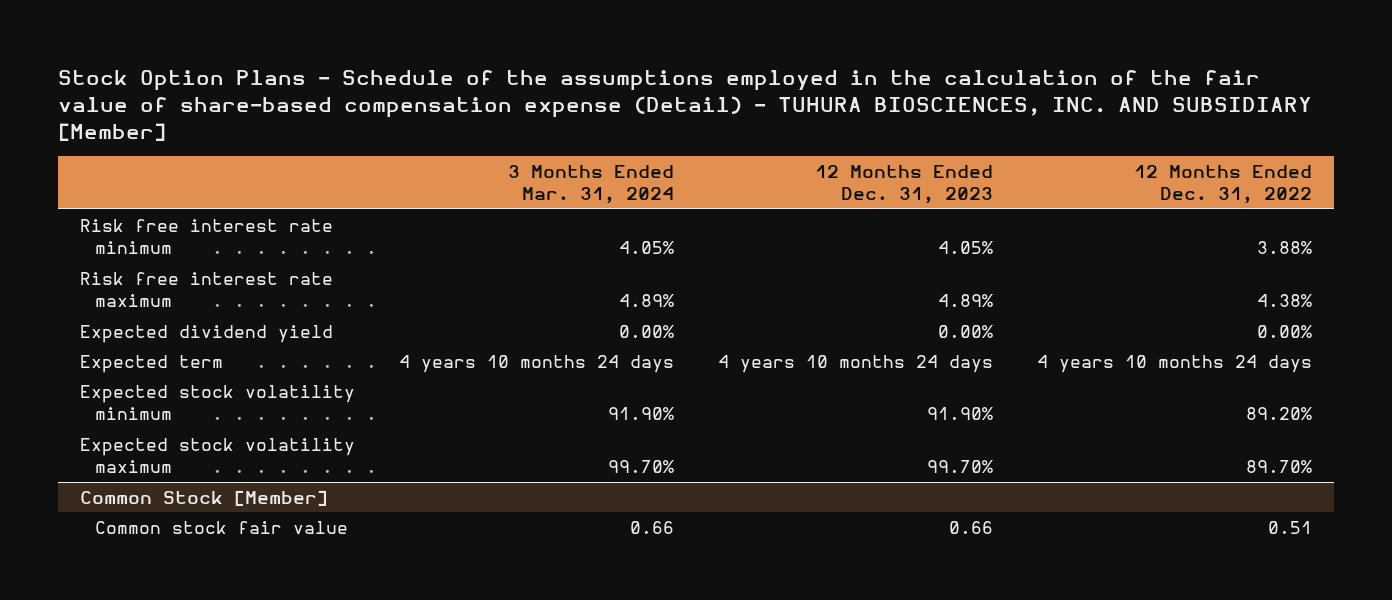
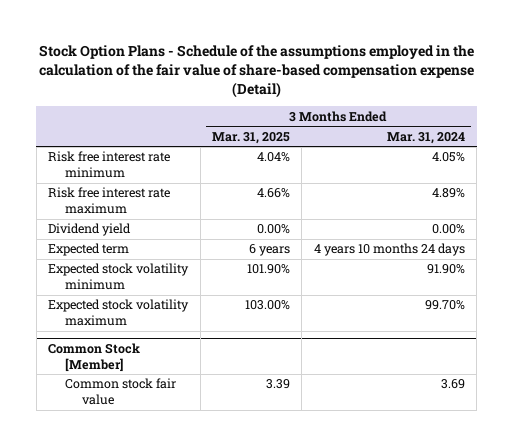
[58,70,1313,141] Stock Option Plans - Schedule of the assumptions employed in the calculation of the fair value of share-based compensation expense (Detail) - TUHURA BIOSCIENCES, INC. AND SUBSIDIARY [Member] -> [38,44,474,99] Stock Option Plans - Schedule of the assumptions employed in the calculation of the fair value of share-based compensation expense (Detail)
[814,165,993,205] 12 Months Ended Dec. 31, 2023 -> none
[1133,165,1312,205] 12 Months Ended Dec. 31, 2022 -> none
none -> [212,131,291,144] Mar. 31, 2025
[80,324,334,343] Expected dividend yield -> [48,223,132,237] Dividend yield
[629,520,674,534] 0.66 -> [440,379,465,390] 3.69

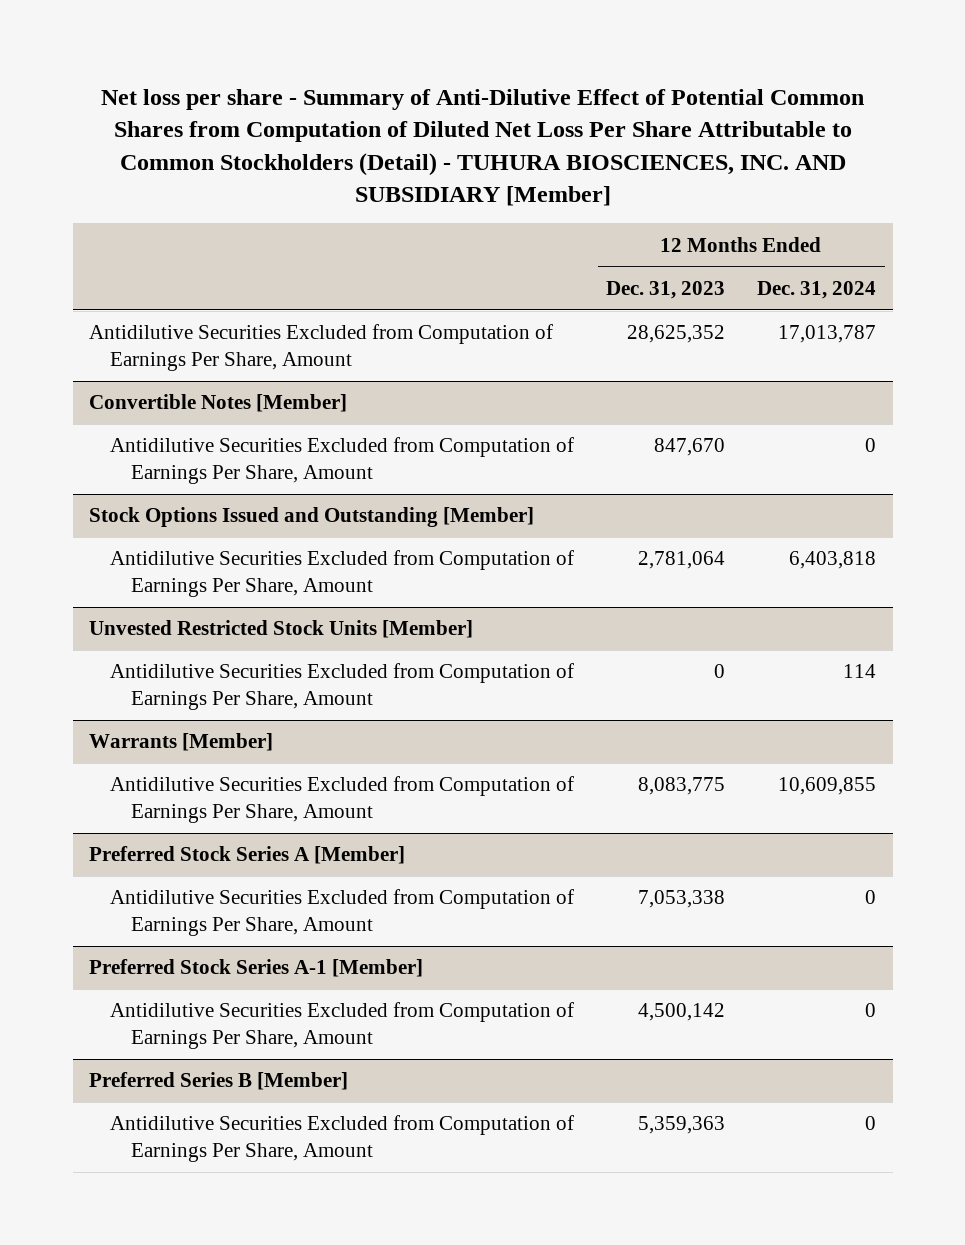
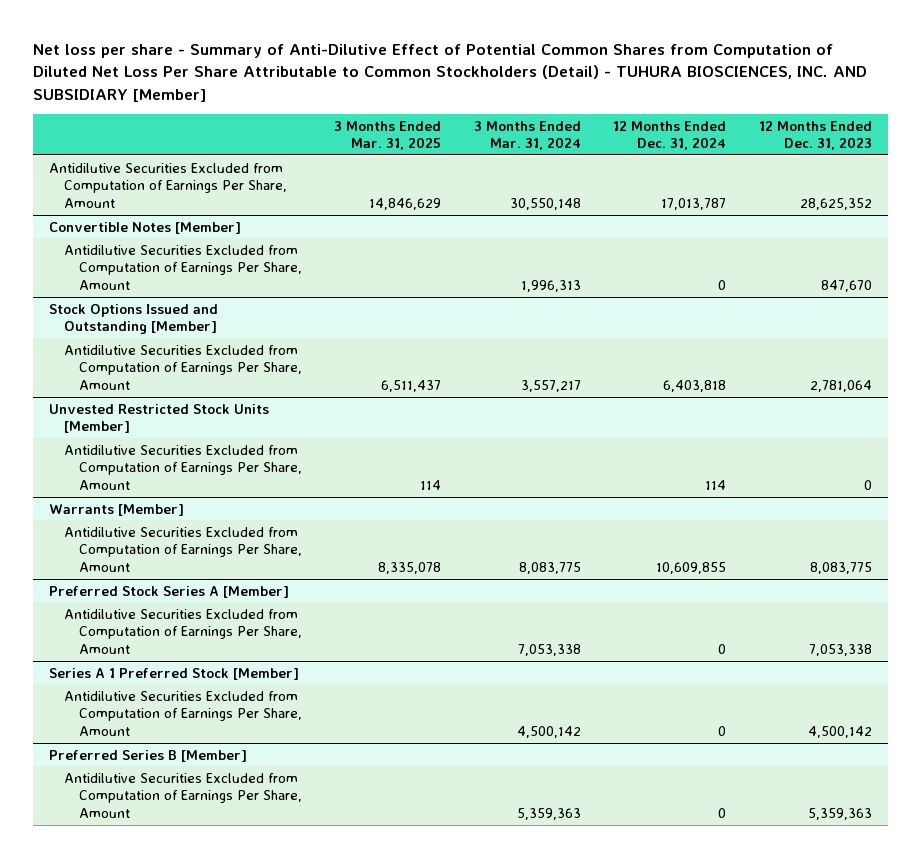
none -> [334,120,442,151] 3 Months Ended Mar. 31, 2025
none -> [473,120,581,151] 3 Months Ended Mar. 31, 2024
[88,959,423,978] Preferred Stock Series A-1 [Member] -> [49,667,300,680] Series A 1 Preferred Stock [Member]

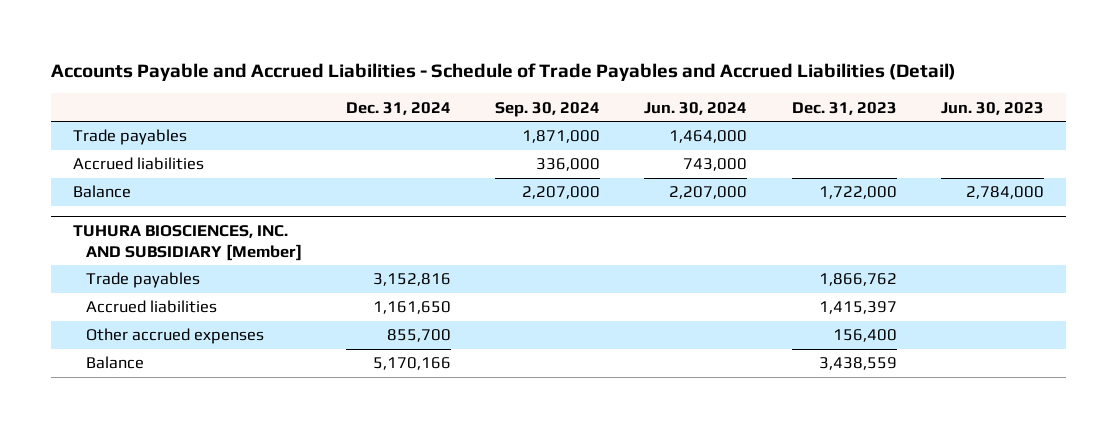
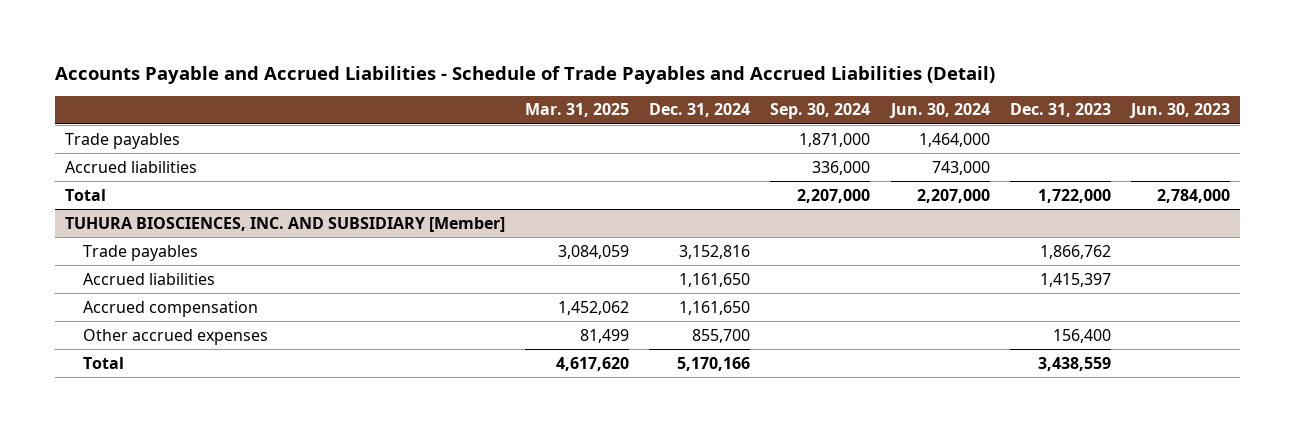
none -> [524,103,629,118] Mar. 31, 2025
[73,185,132,199] Balance -> [64,188,106,201] Total
none -> [83,300,259,317] Accrued compensation
[85,356,144,370] Balance -> [83,356,125,369] Total

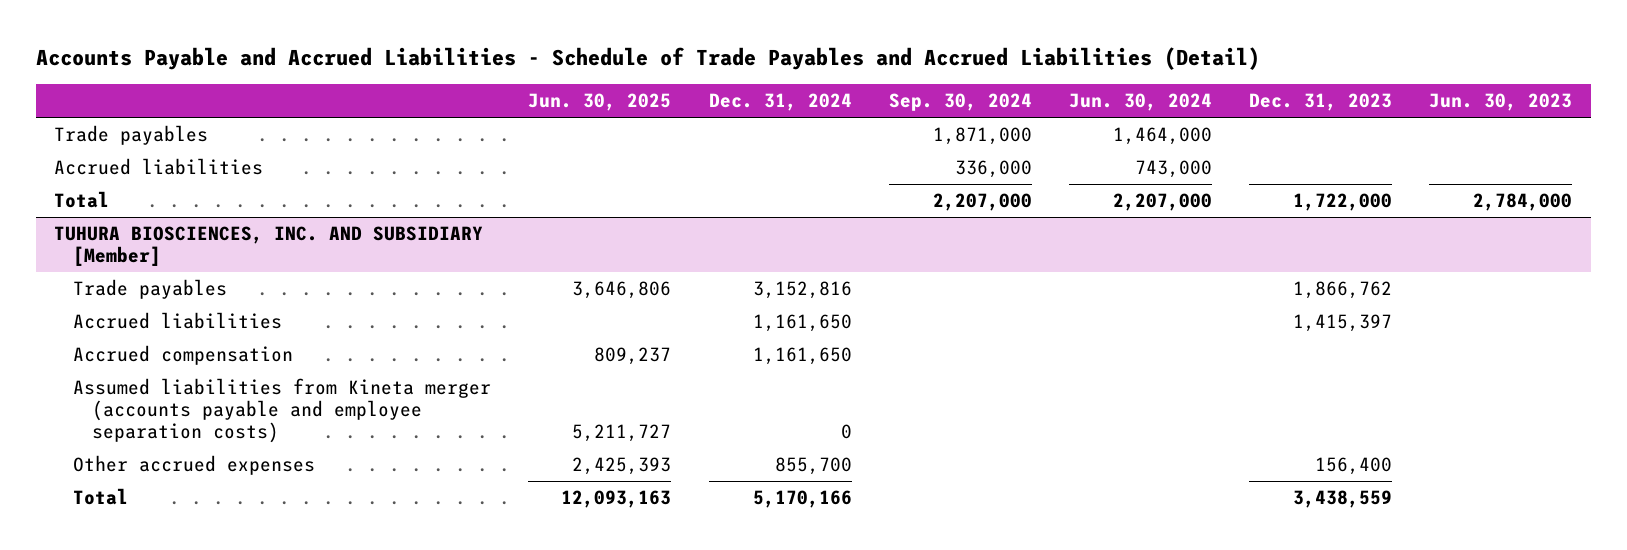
[524,103,629,118] Mar. 31, 2025 -> none
none -> [528,93,672,112] Jun. 30, 2025
none -> [73,378,492,443] Assumed liabilities from Kineta merger (accounts payable and employee separation costs)

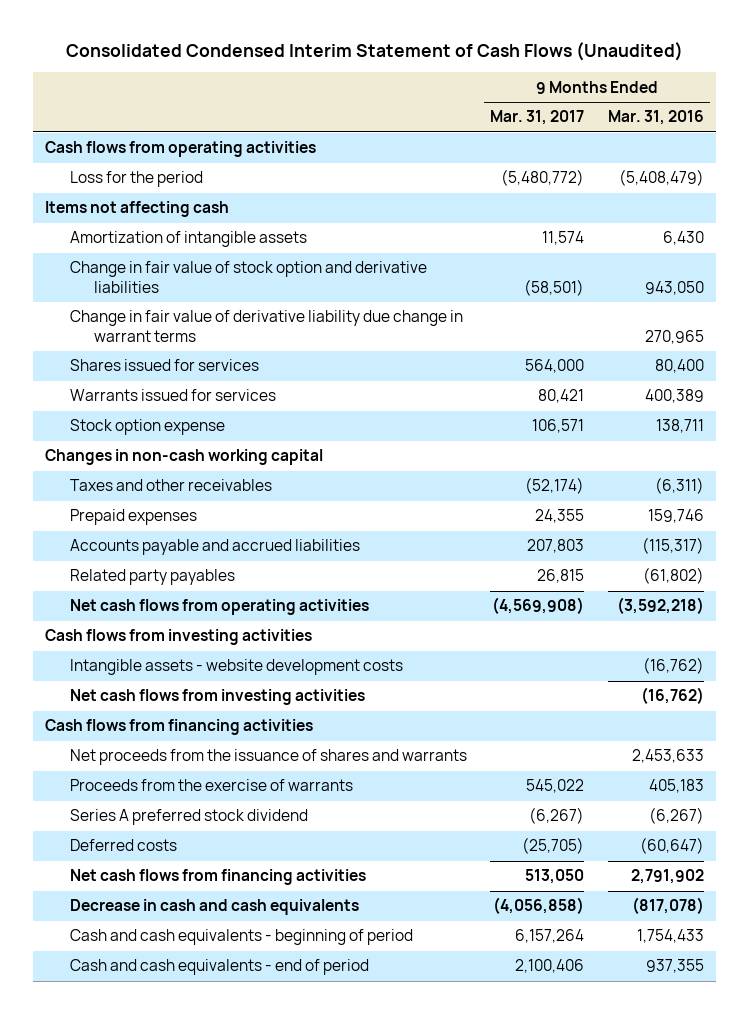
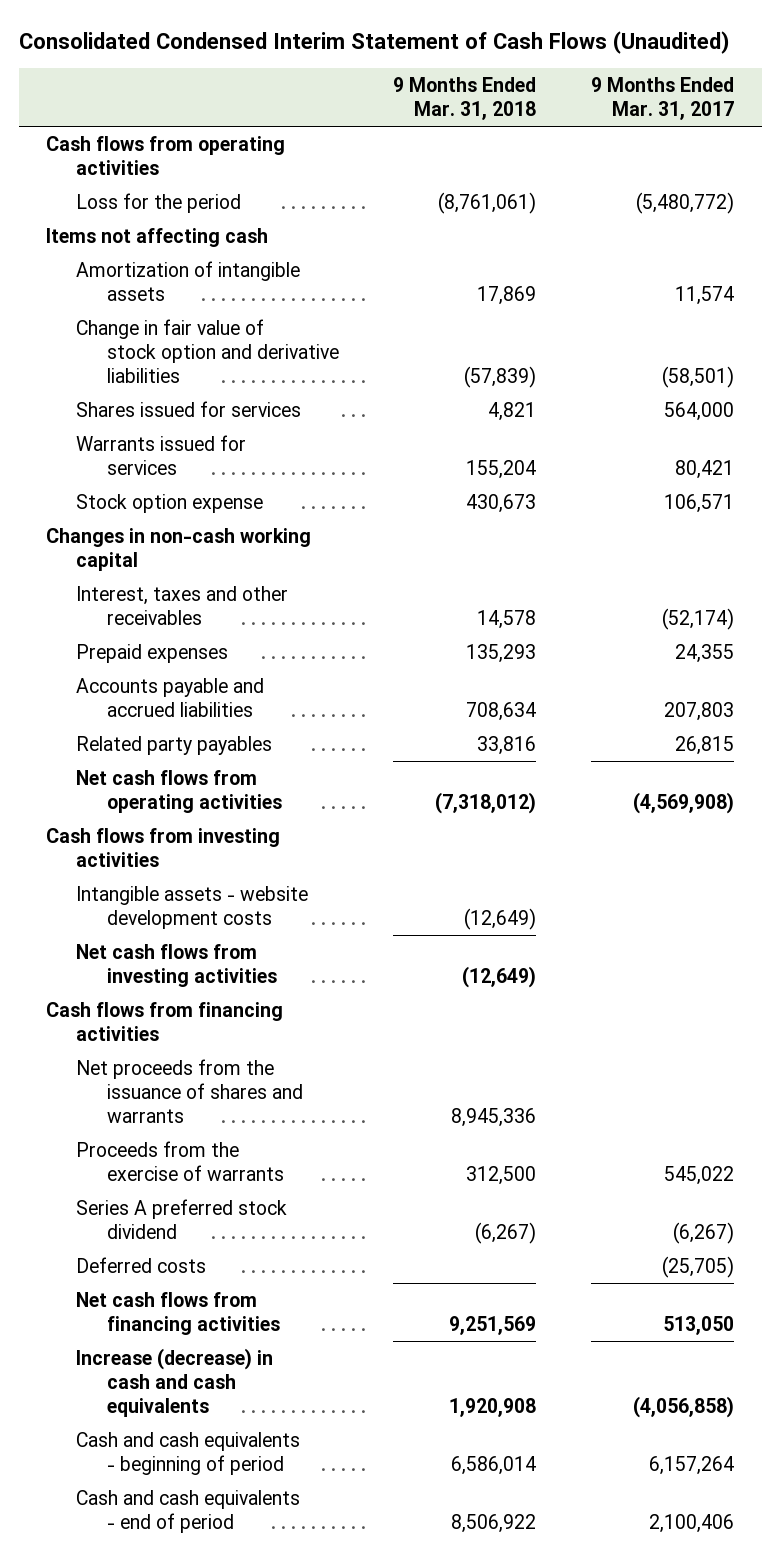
[608,110,705,126] Mar. 31, 2016 -> none
none -> [393,77,537,120] 9 Months Ended Mar. 31, 2018
[69,310,463,343] Change in fair value of derivative liability due change in warrant terms -> none
[69,479,272,492] Taxes and other receivables -> [76,585,289,625] Interest, taxes and other receivables
[69,899,359,916] Decrease in cash and cash equivalents -> [76,1347,274,1417] Increase (decrease) in cash and cash equivalents

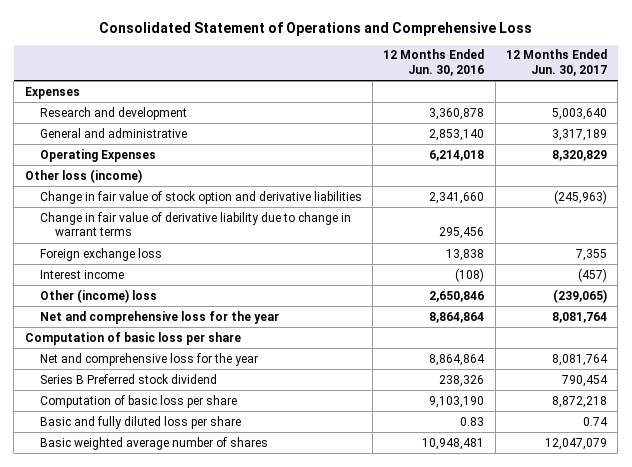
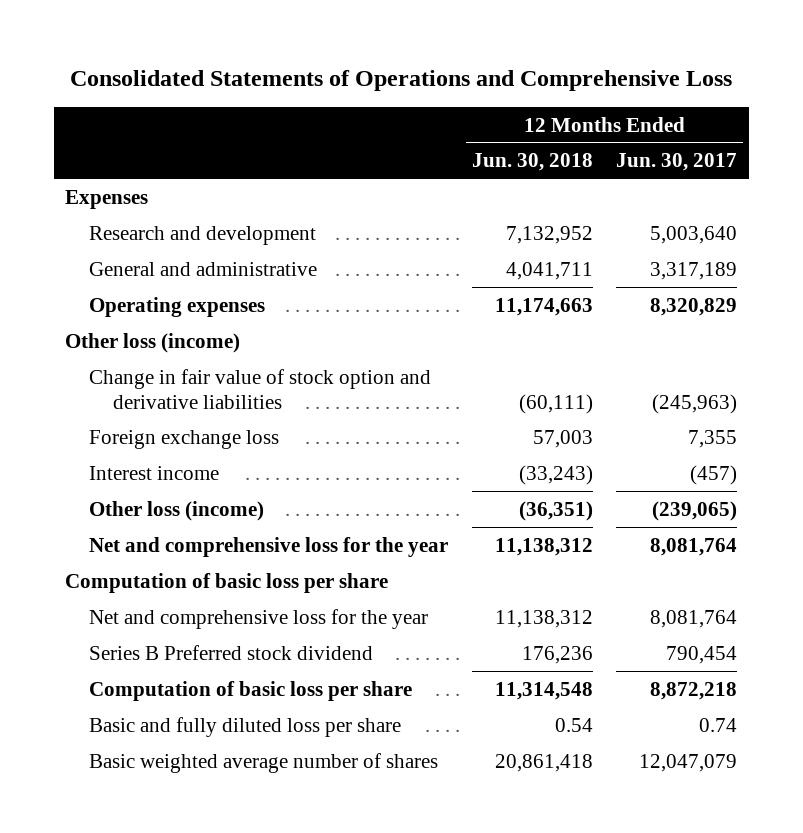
[98,21,532,36] Consolidated Statement of Operations and Comprehensive Loss -> [70,70,733,92] Consolidated Statements of Operations and Comprehensive Loss
[383,49,485,77] 12 Months Ended Jun. 30, 2016 -> none
none -> [471,153,593,172] Jun. 30, 2018
[39,148,156,162] Operating Expenses -> [89,296,266,317] Operating expenses
[39,211,351,237] Change in fair value of derivative liability due to change in warrant terms -> none
[39,288,157,303] Other (income) loss -> [89,500,265,521] Other loss (income)

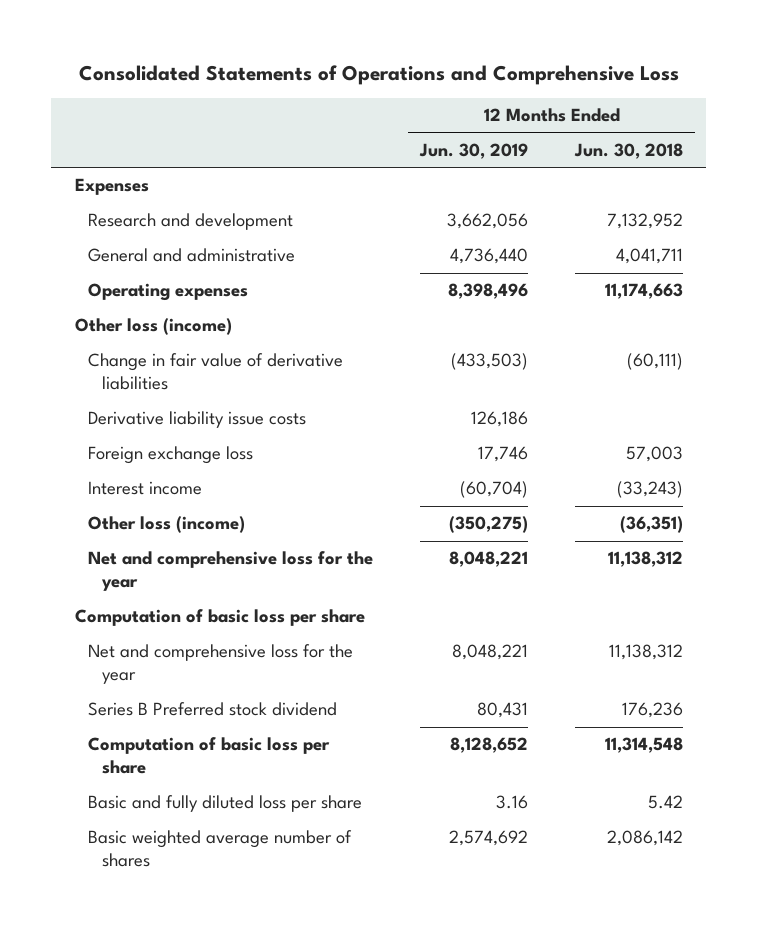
[616,153,738,172] Jun. 30, 2017 -> none
none -> [419,143,529,160] Jun. 30, 2019
[89,368,432,409] Change in fair value of stock option and derivative liabilities -> [88,353,344,391] Change in fair value of derivative liabilities
none -> [88,411,307,429] Derivative liability issue costs
[554,717,593,732] 0.54 -> [647,795,683,810] 5.42
[494,753,593,772] 20,861,418 -> [606,830,683,847] 2,086,142

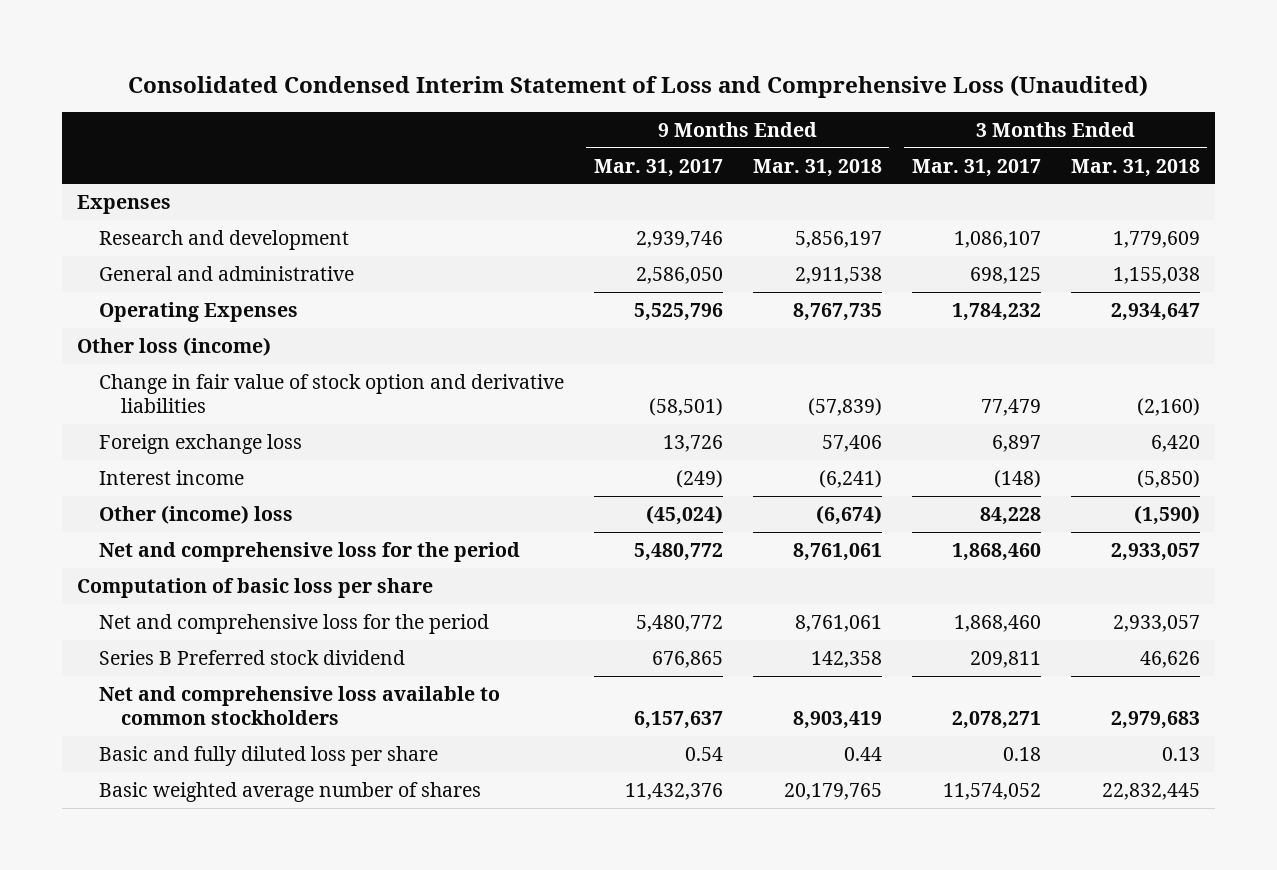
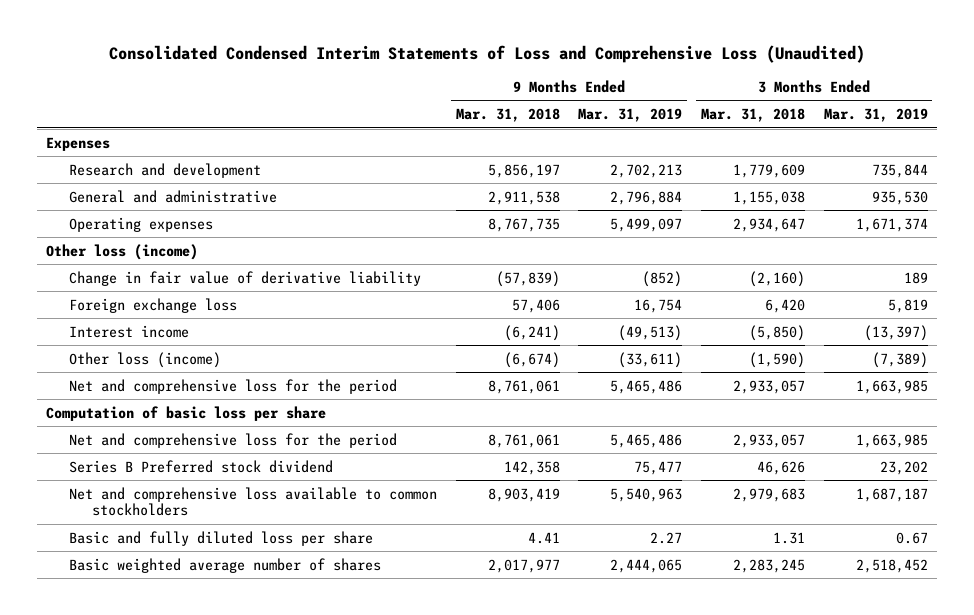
[128,74,1149,98] Consolidated Condensed Interim Statement of Loss and Comprehensive Loss (Unaudited) -> [108,45,865,64] Consolidated Condensed Interim Statements of Loss and Comprehensive Loss (Unaudited)
[593,158,723,177] Mar. 31, 2017 -> none
[911,158,1041,177] Mar. 31, 2017 -> none
none -> [578,108,683,123] Mar. 31, 2019
none -> [823,108,928,123] Mar. 31, 2019
[99,301,299,322] Operating Expenses -> [69,216,214,232] Operating expenses
[99,373,565,414] Change in fair value of stock option and derivative liabilities -> [69,270,422,286] Change in fair value of derivative liability
[99,504,294,524] Other (income) loss -> [69,351,222,368] Other loss (income)
[843,746,882,761] 0.44 -> [527,531,560,544] 4.41
[1161,746,1200,761] 0.13 -> [773,531,806,544] 1.31
[783,782,882,800] 20,179,765 -> [487,558,560,573] 2,017,977
[1101,782,1200,800] 22,832,445 -> [733,558,806,573] 2,283,245

